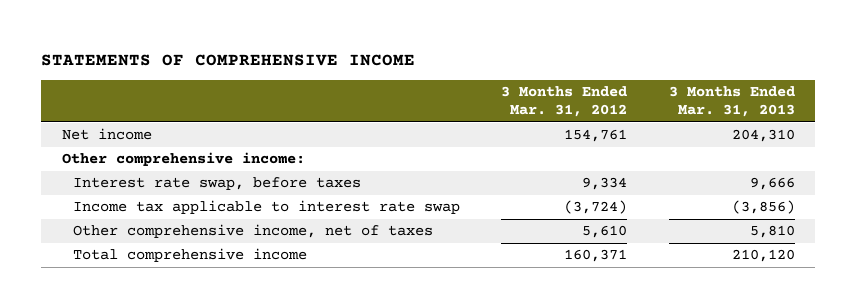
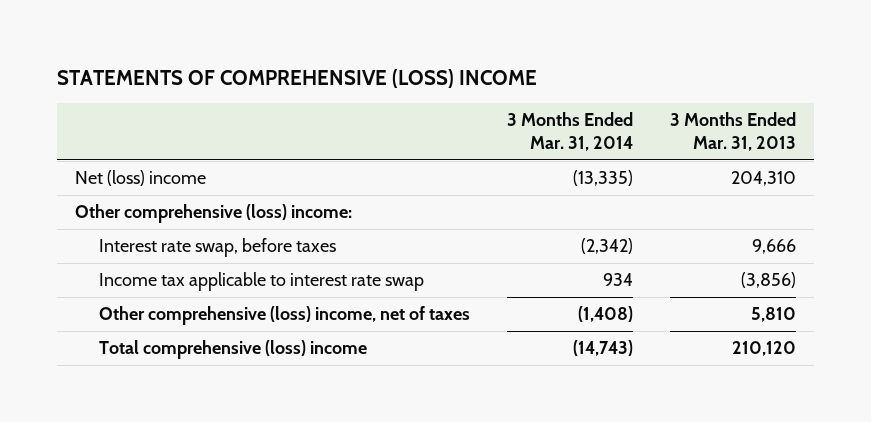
[40,53,415,66] STATEMENTS OF COMPREHENSIVE INCOME -> [56,68,537,88] STATEMENTS OF COMPREHENSIVE (LOSS) INCOME
[501,86,628,118] 3 Months Ended Mar. 31, 2012 -> none
none -> [506,112,633,151] 3 Months Ended Mar. 31, 2014
[61,128,152,141] Net income -> [75,170,207,187] Net (loss) income
[61,152,305,167] Other comprehensive income: -> [75,204,353,224] Other comprehensive (loss) income:
[73,224,434,239] Other comprehensive income, net of taxes -> [98,306,470,326] Other comprehensive (loss) income, net of taxes
[73,248,308,263] Total comprehensive income -> [98,340,367,360] Total comprehensive (loss) income

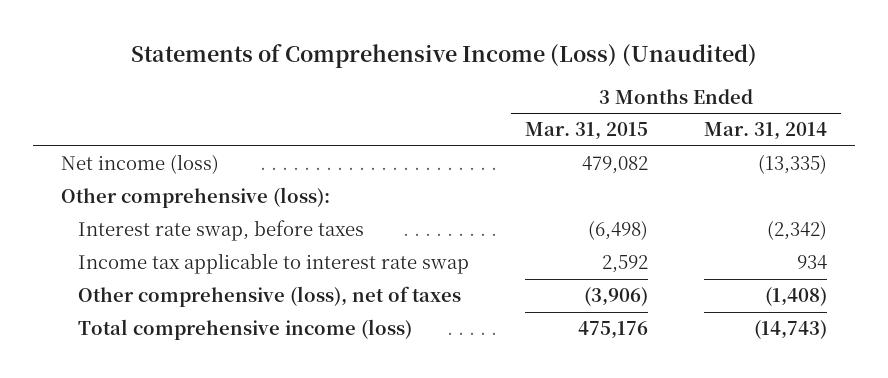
[56,68,537,88] STATEMENTS OF COMPREHENSIVE (LOSS) INCOME -> [130,43,757,68] Statements of Comprehensive Income (Loss) (Unaudited)
[669,112,796,151] 3 Months Ended Mar. 31, 2013 -> none
none -> [525,122,649,141] Mar. 31, 2015
[75,170,207,187] Net (loss) income -> [60,154,219,175] Net income (loss)
[75,204,353,224] Other comprehensive (loss) income: -> [60,187,330,209] Other comprehensive (loss):
[98,306,470,326] Other comprehensive (loss) income, net of taxes -> [78,286,462,308] Other comprehensive (loss), net of taxes
[98,340,367,360] Total comprehensive (loss) income -> [78,319,413,341] Total comprehensive income (loss)

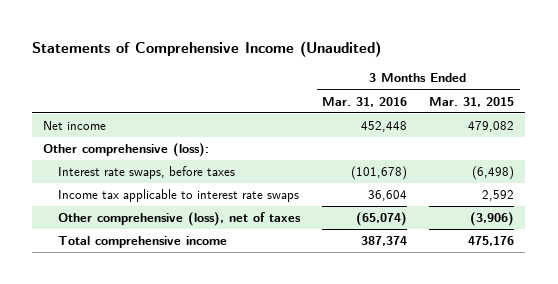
[130,43,757,68] Statements of Comprehensive Income (Loss) (Unaudited) -> [32,40,382,57] Statements of Comprehensive Income (Unaudited)
[704,122,828,141] Mar. 31, 2014 -> none
none -> [322,96,408,107] Mar. 31, 2016
[60,154,219,175] Net income (loss) -> [43,121,107,131] Net income
[78,220,365,242] Interest rate swap, before taxes -> [58,166,236,180] Interest rate swaps, before taxes
[78,253,470,275] Income tax applicable to interest rate swap -> [58,189,300,203] Income tax applicable to interest rate swaps
[78,319,413,341] Total comprehensive income (loss) -> [58,236,228,249] Total comprehensive income

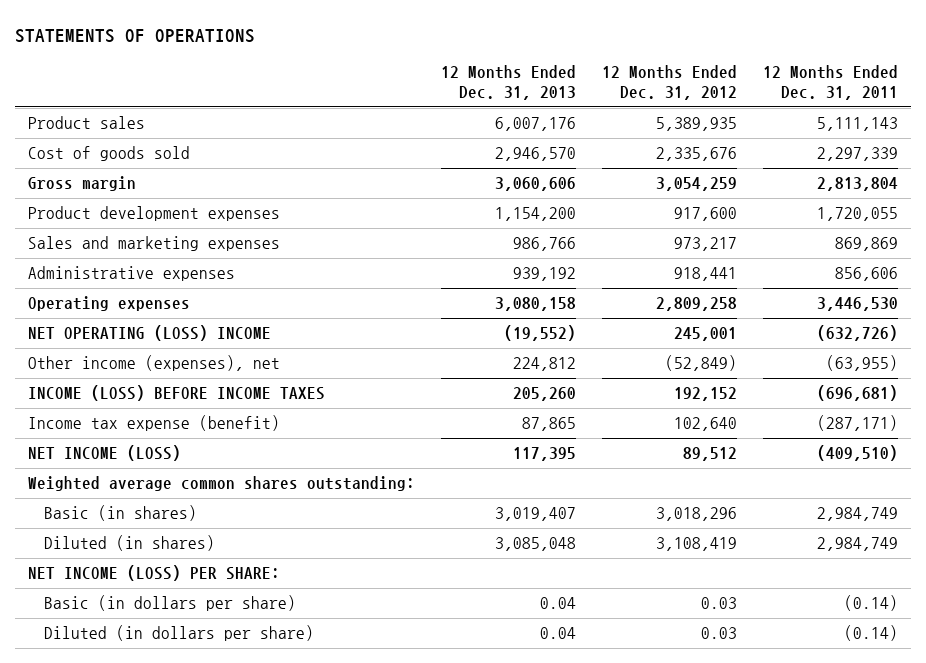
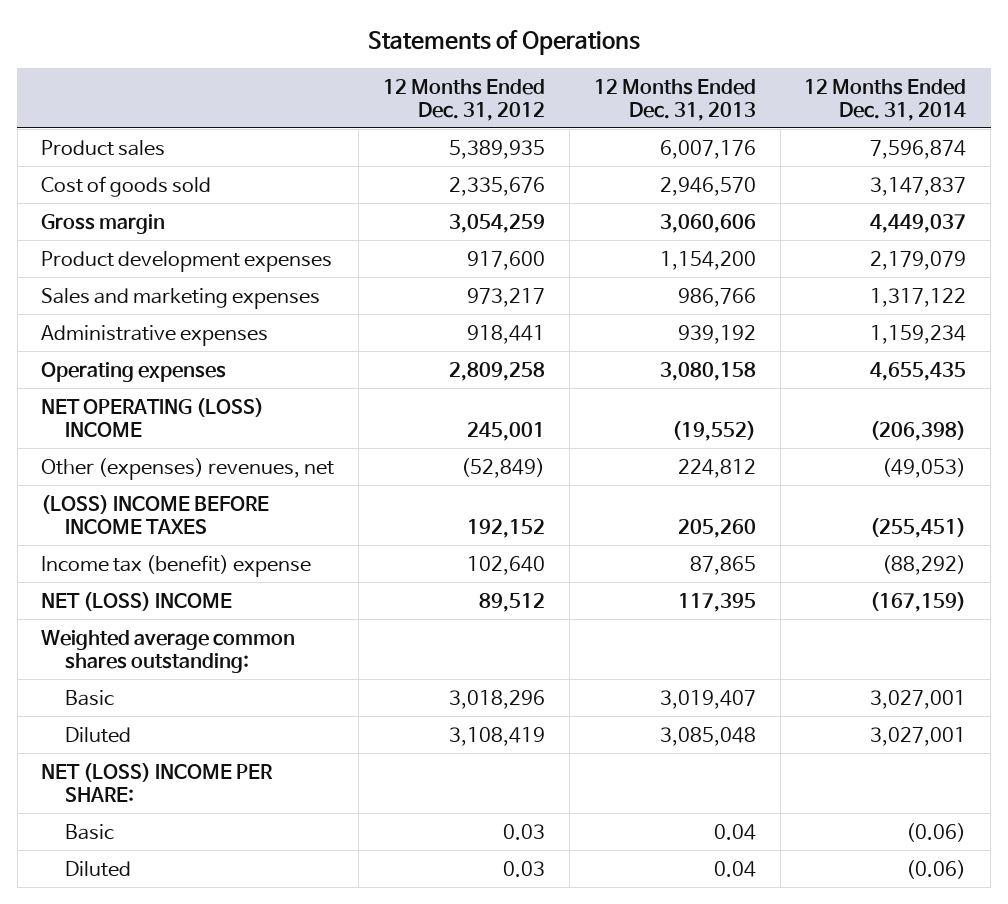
[15,28,256,43] STATEMENTS OF OPERATIONS -> [367,30,640,56] Statements of Operations
[763,65,899,101] 12 Months Ended Dec. 31, 2011 -> none
none -> [804,78,967,121] 12 Months Ended Dec. 31, 2014
[28,355,281,372] Other income (expenses), net -> [41,457,335,480] Other (expenses) revenues, net
[28,385,326,402] INCOME (LOSS) BEFORE INCOME TAXES -> [41,494,270,534] (LOSS) INCOME BEFORE INCOME TAXES
[28,415,281,432] Income tax expense (benefit) -> [41,554,312,577] Income tax (benefit) expense
[28,445,182,462] NET INCOME (LOSS) -> [41,591,233,611] NET (LOSS) INCOME
[44,505,198,522] Basic (in shares) -> [64,689,114,706] Basic
[44,535,216,552] Diluted (in shares) -> [64,726,131,743] Diluted
[28,565,281,582] NET INCOME (LOSS) PER SHARE: -> [41,762,274,802] NET (LOSS) INCOME PER SHARE:
[44,595,297,612] Basic (in dollars per share) -> [64,823,114,840] Basic
[44,625,315,642] Diluted (in dollars per share) -> [64,860,131,877] Diluted

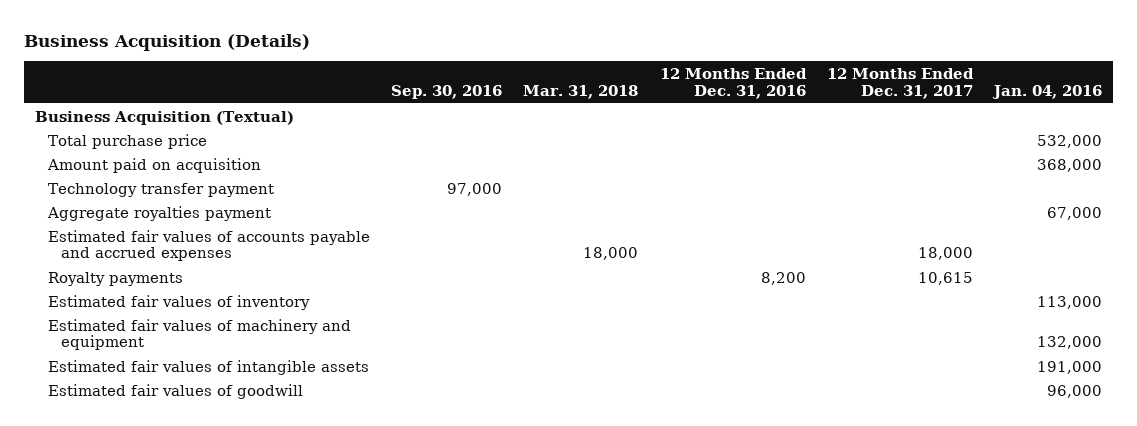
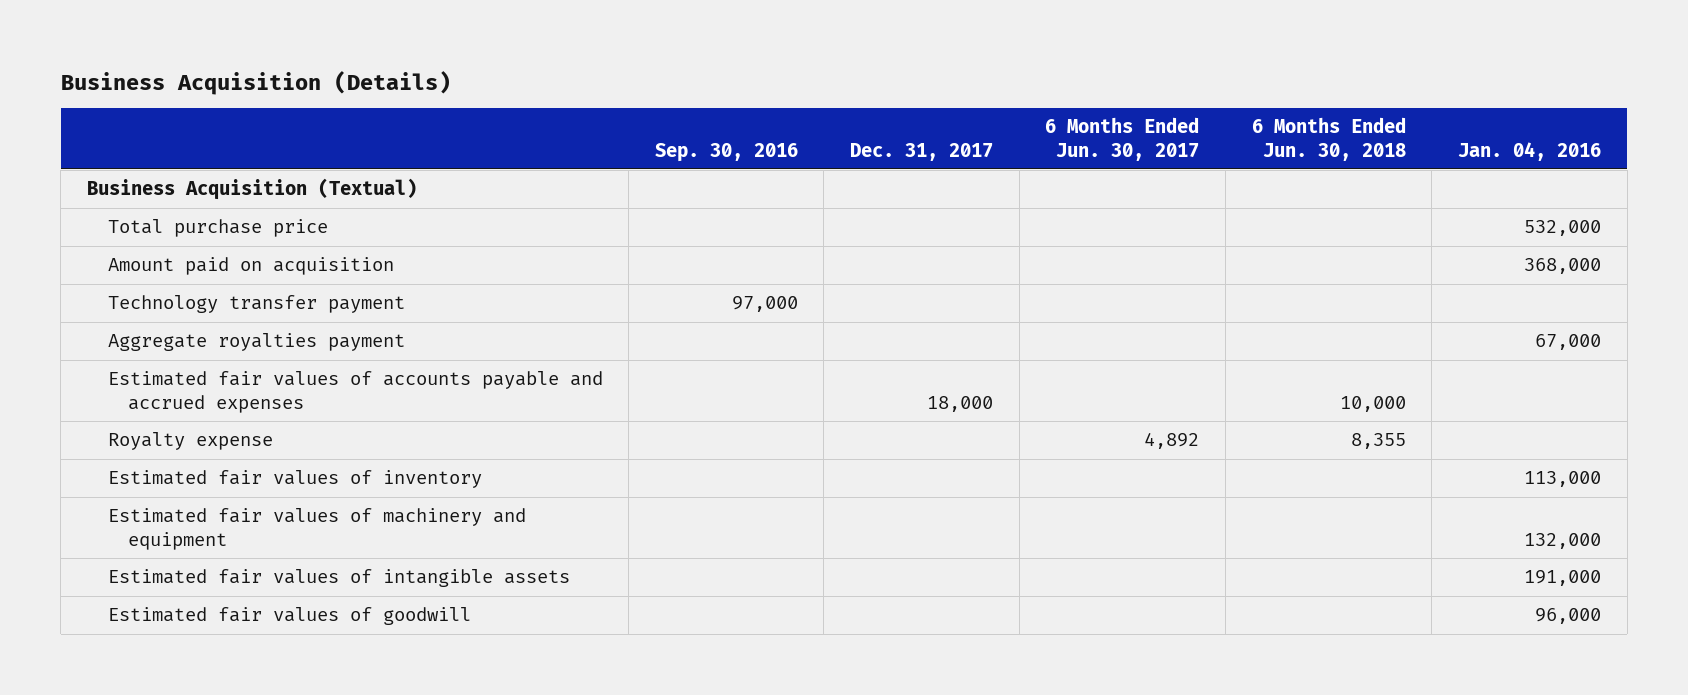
[523,84,639,99] Mar. 31, 2018 -> none
[659,67,807,99] 12 Months Ended Dec. 31, 2016 -> none
[827,67,975,99] 12 Months Ended Dec. 31, 2017 -> none
none -> [850,142,994,161] Dec. 31, 2017
none -> [1045,117,1200,161] 6 Months Ended Jun. 30, 2017
none -> [1251,117,1406,161] 6 Months Ended Jun. 30, 2018
[47,271,183,286] Royalty payments -> [107,432,273,451] Royalty expense

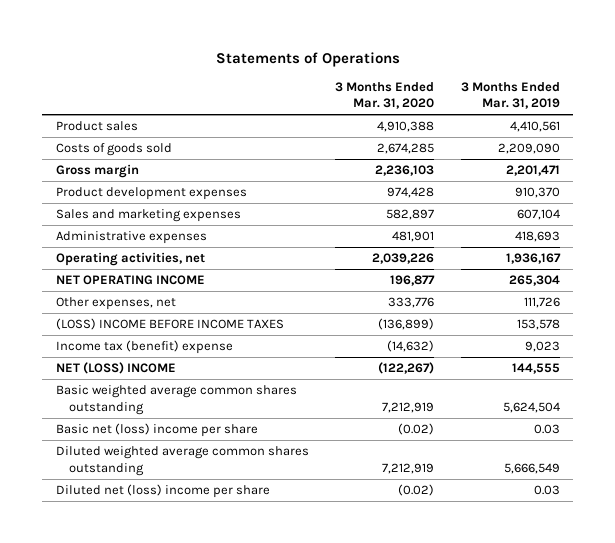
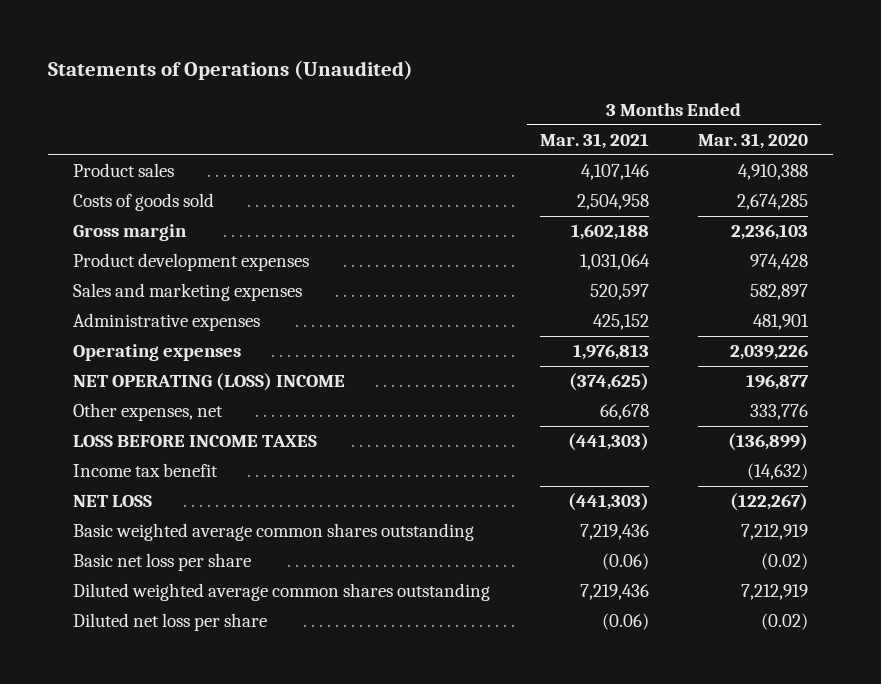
[215,51,400,67] Statements of Operations -> [47,60,413,81] Statements of Operations (Unaudited)
[460,81,560,110] 3 Months Ended Mar. 31, 2019 -> none
none -> [539,132,649,149] Mar. 31, 2021
[55,252,205,267] Operating activities, net -> [72,344,241,362] Operating expenses
[55,275,205,286] NET OPERATING INCOME -> [72,373,345,392] NET OPERATING (LOSS) INCOME
[55,318,284,331] (LOSS) INCOME BEFORE INCOME TAXES -> [72,435,317,448] LOSS BEFORE INCOME TAXES
[55,340,233,355] Income tax (benefit) expense -> [72,463,218,478] Income tax benefit
[55,362,176,375] NET (LOSS) INCOME -> [72,495,152,508] NET LOSS
[55,423,258,438] Basic net (loss) income per share -> [72,553,251,572] Basic net loss per share
[55,484,270,499] Diluted net (loss) income per share -> [72,613,267,632] Diluted net loss per share

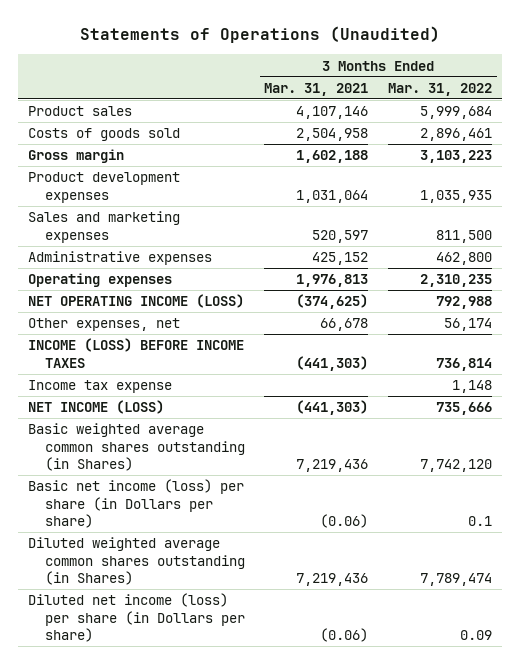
[698,132,809,149] Mar. 31, 2020 -> none
none -> [388,82,493,96] Mar. 31, 2022
[72,373,345,392] NET OPERATING (LOSS) INCOME -> [28,294,245,309] NET OPERATING INCOME (LOSS)
[72,435,317,448] LOSS BEFORE INCOME TAXES -> [28,338,245,368] INCOME (LOSS) BEFORE INCOME TAXES
[72,463,218,478] Income tax benefit -> [28,380,173,394] Income tax expense
[72,495,152,508] NET LOSS -> [28,400,165,415] NET INCOME (LOSS)
[72,523,474,542] Basic weighted average common shares outstanding -> [28,423,245,472] Basic weighted average common shares outstanding (in Shares)
[72,553,251,572] Basic net loss per share -> [28,479,245,529] Basic net income (loss) per share (in Dollars per share)
[72,583,490,602] Diluted weighted average common shares outstanding -> [28,537,245,586] Diluted weighted average common shares outstanding (in Shares)
[72,613,267,632] Diluted net loss per share -> [28,593,245,643] Diluted net income (loss) per share (in Dollars per share)

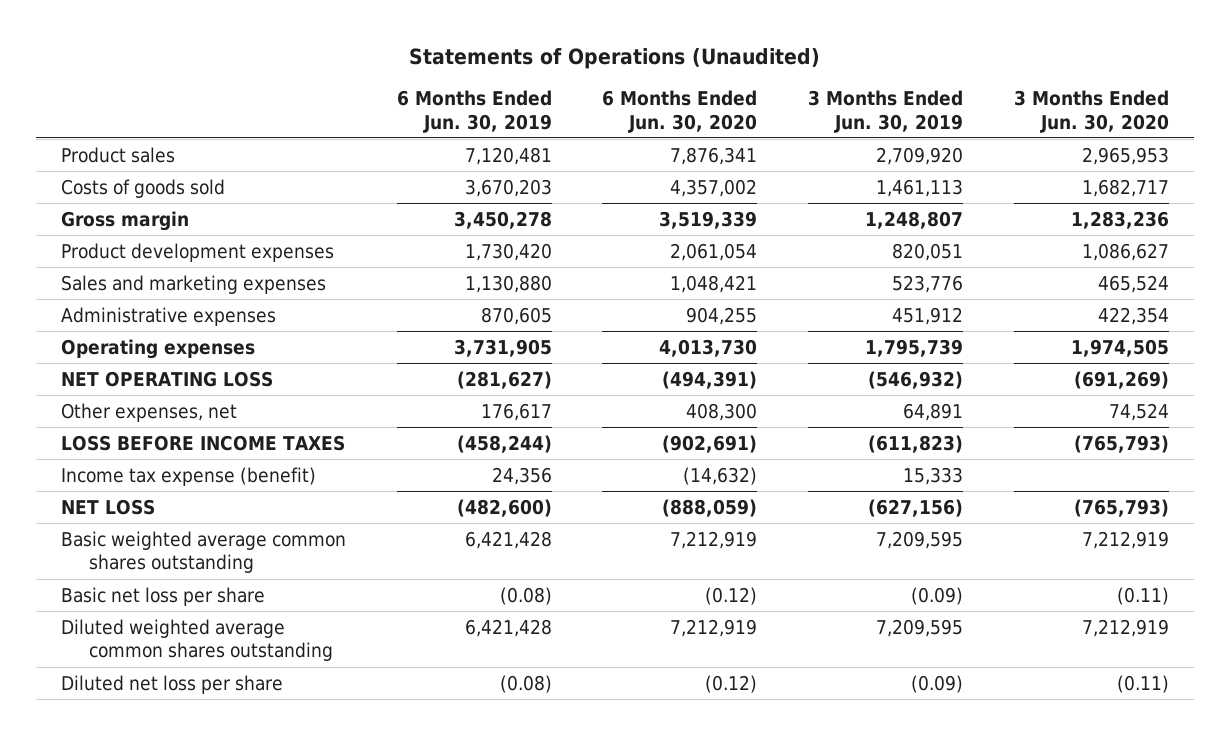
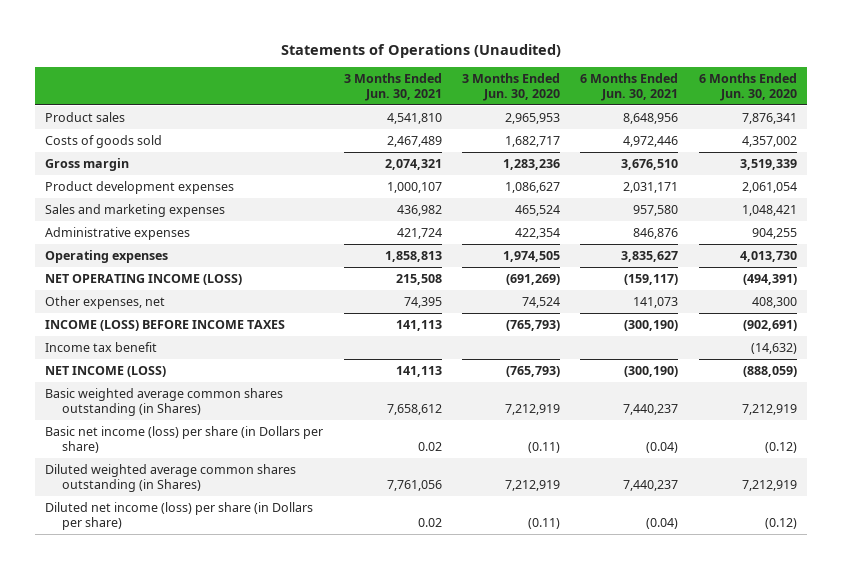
[396,90,552,133] 6 Months Ended Jun. 30, 2019 -> none
[807,90,963,133] 3 Months Ended Jun. 30, 2019 -> none
none -> [343,73,442,102] 3 Months Ended Jun. 30, 2021
none -> [580,73,679,102] 6 Months Ended Jun. 30, 2021
[60,370,273,387] NET OPERATING LOSS -> [45,273,243,285] NET OPERATING INCOME (LOSS)
[60,434,345,451] LOSS BEFORE INCOME TAXES -> [45,319,286,331] INCOME (LOSS) BEFORE INCOME TAXES
[60,466,316,486] Income tax expense (benefit) -> [45,341,158,352] Income tax benefit
[60,498,155,515] NET LOSS -> [45,365,167,377] NET INCOME (LOSS)
[60,530,346,574] Basic weighted average common shares outstanding -> [45,387,284,416] Basic weighted average common shares outstanding (in Shares)
[60,586,265,606] Basic net loss per share -> [45,425,324,453] Basic net income (loss) per share (in Dollars per share)
[60,618,333,662] Diluted weighted average common shares outstanding -> [45,463,297,492] Diluted weighted average common shares outstanding (in Shares)
[60,674,283,694] Diluted net loss per share -> [45,501,314,530] Diluted net income (loss) per share (in Dollars per share)

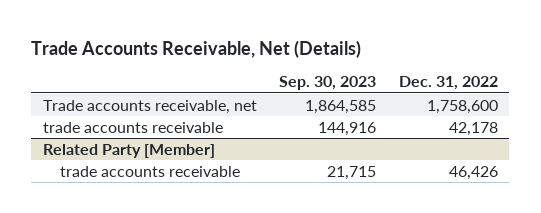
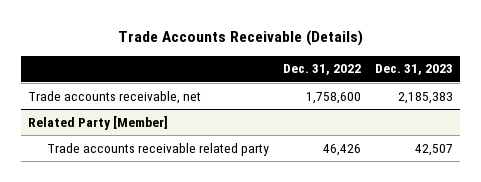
[31,40,362,59] Trade Accounts Receivable, Net (Details) -> [117,30,363,47] Trade Accounts Receivable (Details)
[279,76,377,91] Sep. 30, 2023 -> none
none -> [374,64,453,76] Dec. 31, 2023
[42,121,223,133] trade accounts receivable -> none
[60,165,241,177] trade accounts receivable -> [46,142,269,156] Trade accounts receivable related party

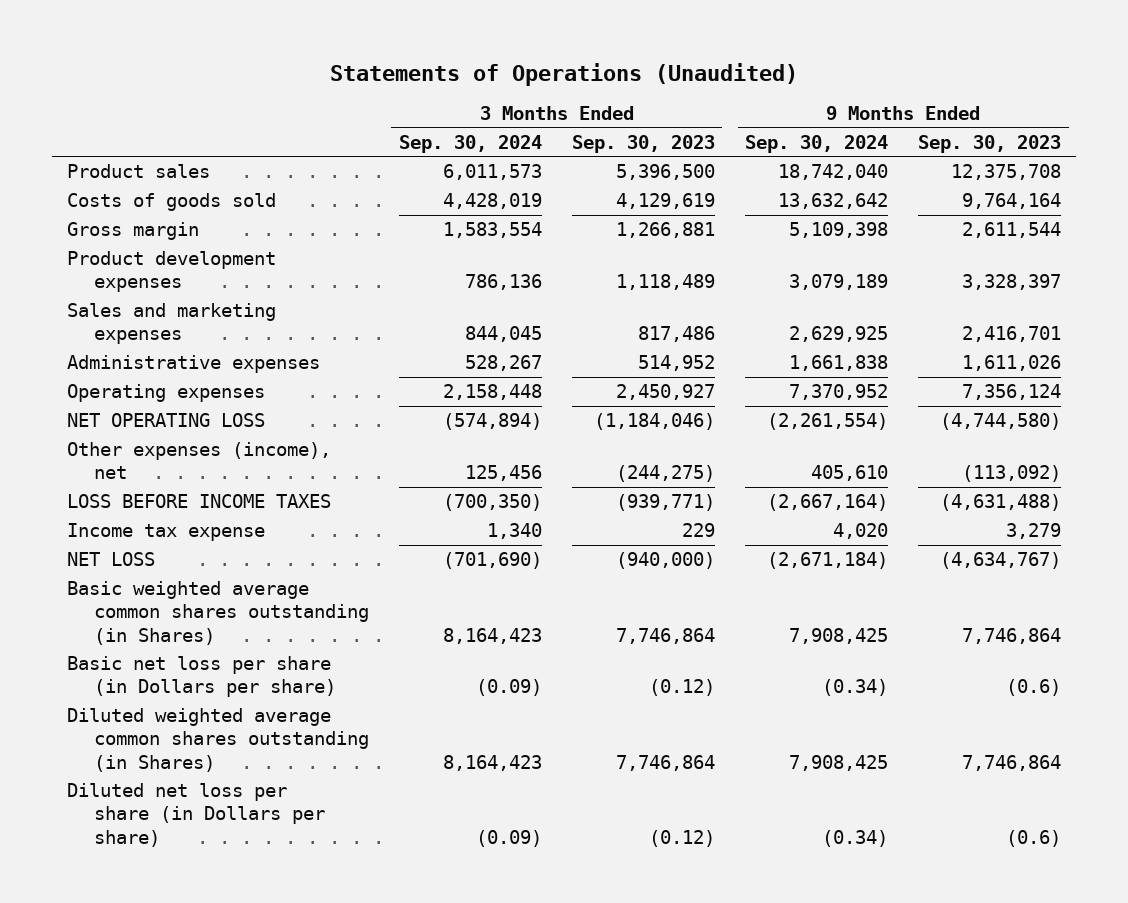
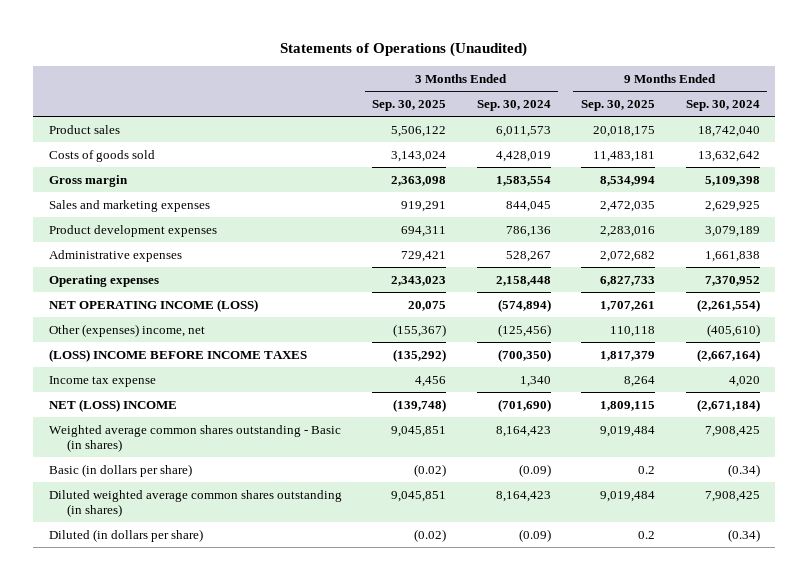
[571,134,715,153] Sep. 30, 2023 -> none
[918,134,1062,153] Sep. 30, 2023 -> none
none -> [372,99,447,111] Sep. 30, 2025
none -> [581,99,656,111] Sep. 30, 2025
[66,251,276,293] Product development expenses -> [48,224,217,237] Product development expenses
[66,413,265,428] NET OPERATING LOSS -> [48,298,258,312] NET OPERATING INCOME (LOSS)
[66,442,331,480] Other expenses (income), net -> [48,323,205,337] Other (expenses) income, net
[464,465,542,482] 125,456 -> [497,323,551,337] (125,456)
[811,465,889,482] 405,610 -> [706,323,760,337] (405,610)
[66,494,331,509] LOSS BEFORE INCOME TAXES -> [48,348,307,362] (LOSS) INCOME BEFORE INCOME TAXES
[66,552,155,567] NET LOSS -> [48,398,177,412] NET (LOSS) INCOME
[66,581,369,645] Basic weighted average common shares outstanding (in Shares) -> [48,424,341,452] Weighted average common shares outstanding - Basic (in shares)
[66,656,336,698] Basic net loss per share (in Dollars per share) -> [48,463,192,477] Basic (in dollars per share)
[66,708,369,772] Diluted weighted average common shares outstanding (in Shares) -> [48,489,342,517] Diluted weighted average common shares outstanding (in shares)
[66,783,325,847] Diluted net loss per share (in Dollars per share) -> [48,528,203,542] Diluted (in dollars per share)

